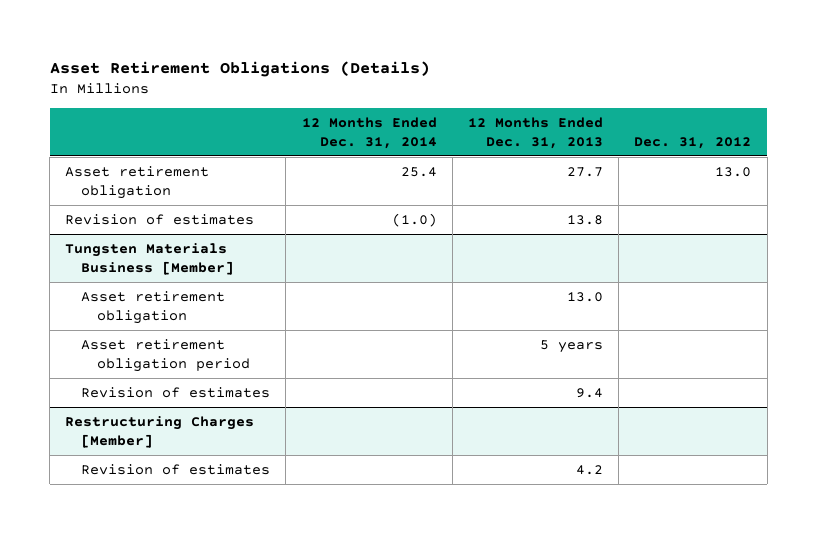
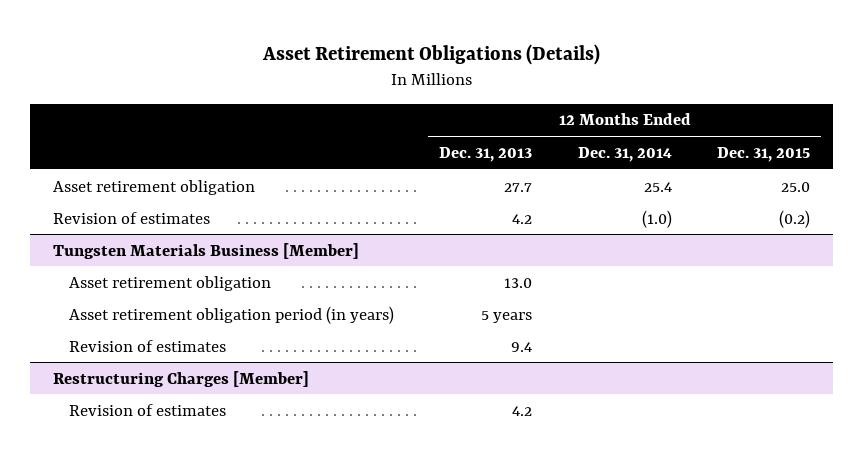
[634,136,752,149] Dec. 31, 2012 -> none
none -> [717,146,811,162] Dec. 31, 2015
[567,214,604,225] 13.8 -> [512,213,533,224] 4.2
[81,338,250,372] Asset retirement obligation period -> [69,305,395,324] Asset retirement obligation period (in years)

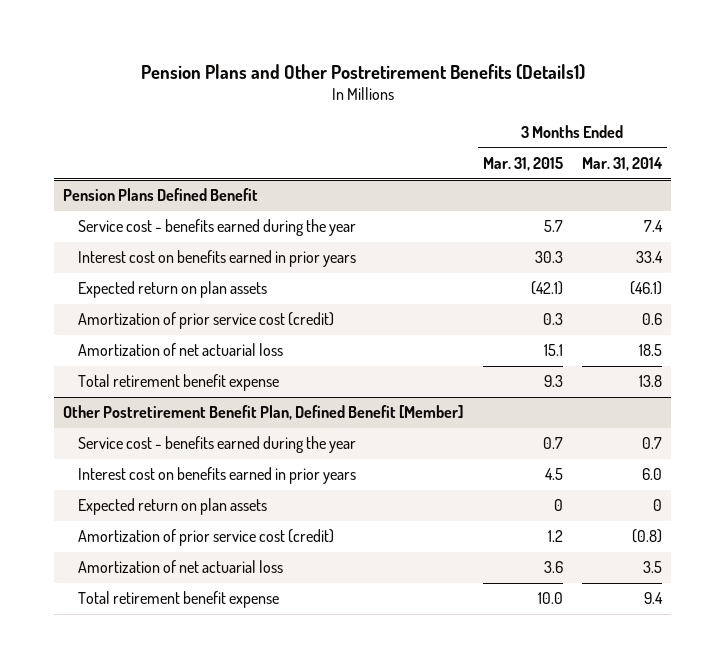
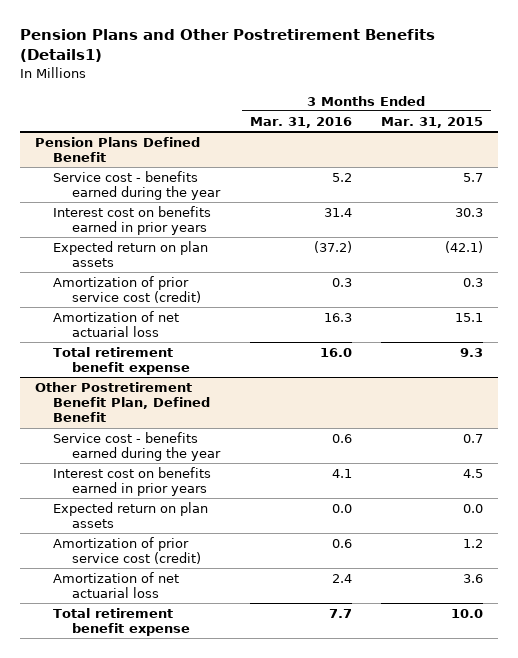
[581,156,663,171] Mar. 31, 2014 -> none
none -> [249,116,352,128] Mar. 31, 2016
[63,405,464,421] Other Postretirement Benefit Plan, Defined Benefit [Member] -> [34,381,211,423] Other Postretirement Benefit Plan, Defined Benefit
[553,499,563,512] 0 -> [463,503,484,513] 0.0

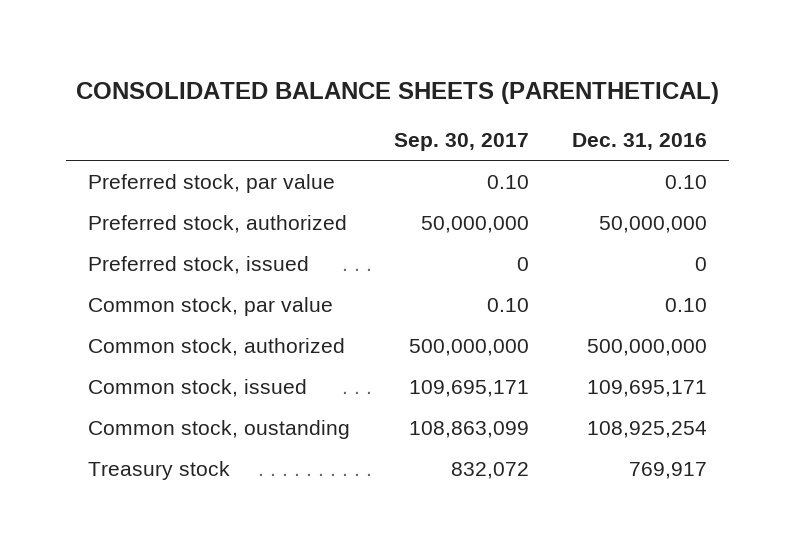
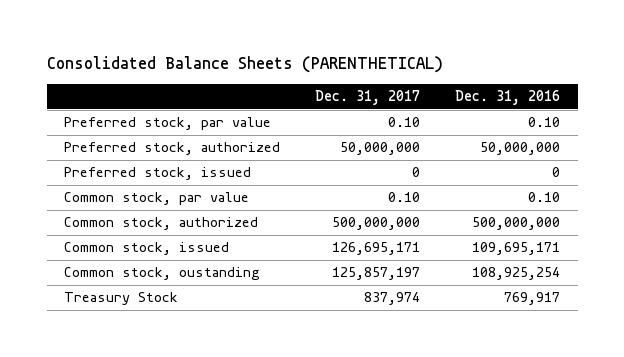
[75,81,719,104] CONSOLIDATED BALANCE SHEETS (PARENTHETICAL) -> [46,56,443,74] Consolidated Balance Sheets (PARENTHETICAL)
[393,133,529,152] Sep. 30, 2017 -> none
none -> [315,90,421,106] Dec. 31, 2017
[87,460,230,480] Treasury stock -> [64,292,179,306] Treasury Stock

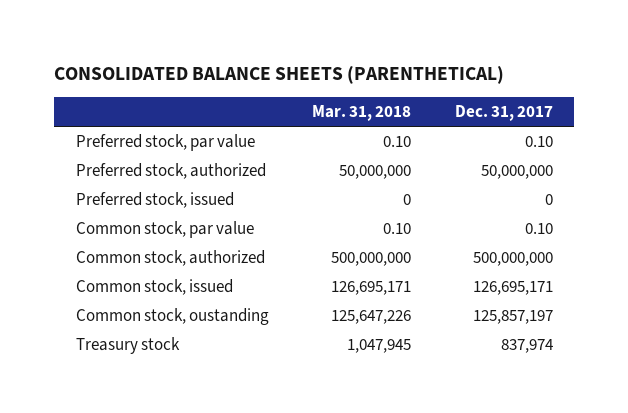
[46,56,443,74] Consolidated Balance Sheets (PARENTHETICAL) -> [54,66,505,85] CONSOLIDATED BALANCE SHEETS (PARENTHETICAL)
[455,90,561,106] Dec. 31, 2016 -> none
none -> [312,105,412,122] Mar. 31, 2018
[64,292,179,306] Treasury Stock -> [75,336,180,354] Treasury stock

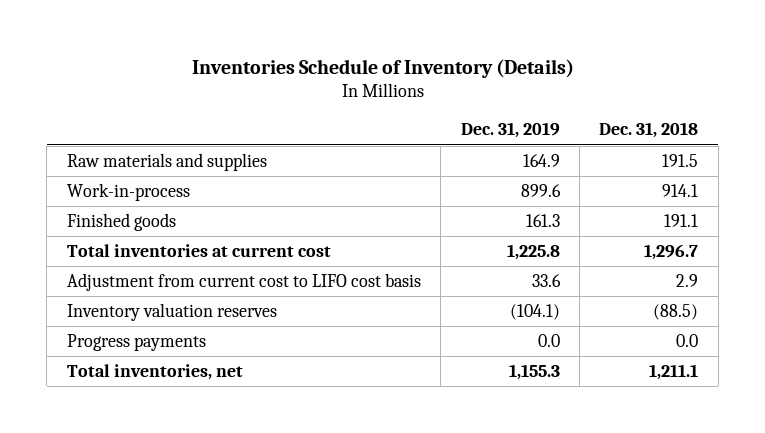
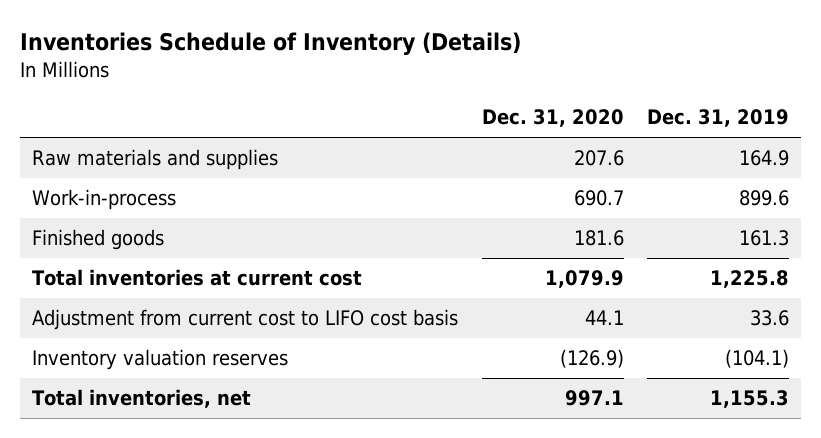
[599,122,699,139] Dec. 31, 2018 -> none
none -> [481,109,624,128] Dec. 31, 2020
[66,334,206,352] Progress payments -> none

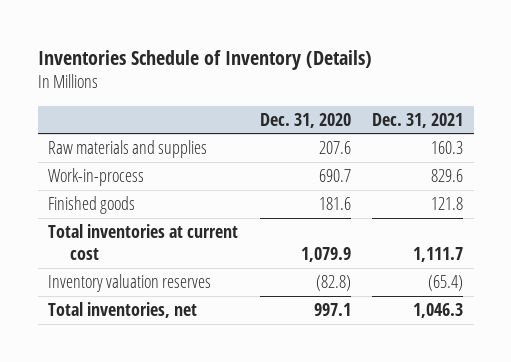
[647,109,790,128] Dec. 31, 2019 -> none
none -> [372,112,464,128] Dec. 31, 2021
[31,309,458,331] Adjustment from current cost to LIFO cost basis -> none
[559,349,624,369] (126.9) -> [315,274,351,291] (82.8)

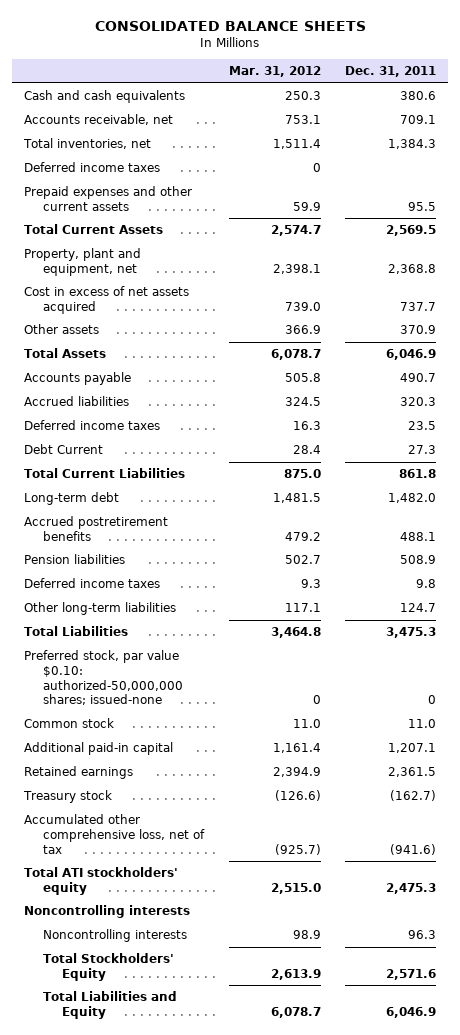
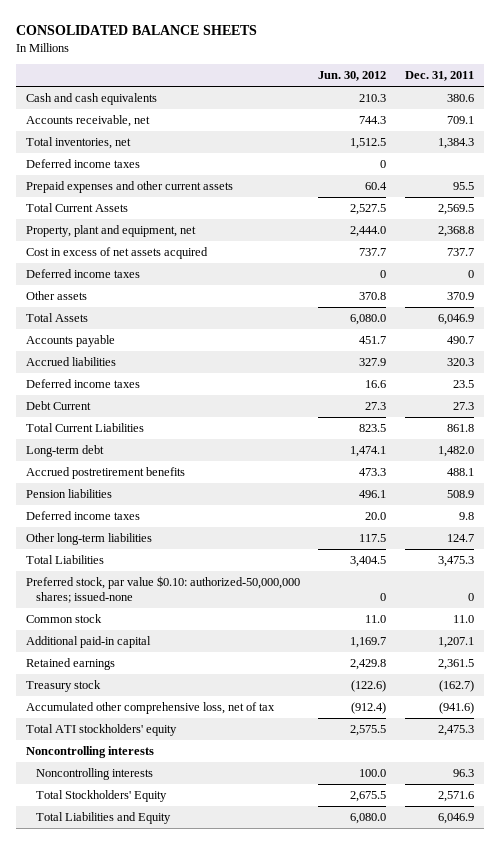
[228,66,321,78] Mar. 31, 2012 -> none
none -> [318,71,387,82] Jun. 30, 2012
none -> [25,268,140,278] Deferred income taxes

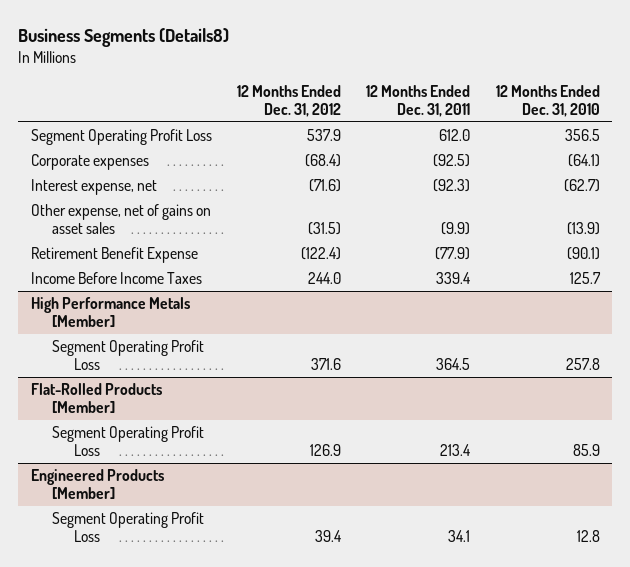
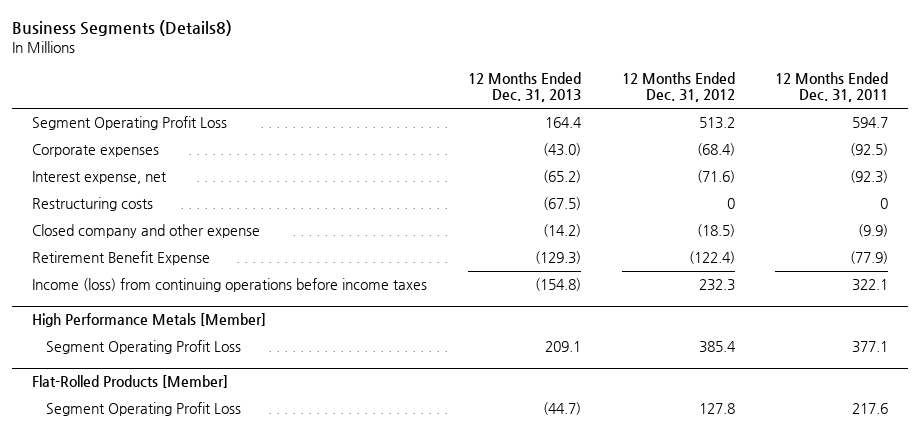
[495,84,600,118] 12 Months Ended Dec. 31, 2010 -> none
none -> [467,72,581,103] 12 Months Ended Dec. 31, 2013
[307,129,342,142] 537.9 -> [698,117,735,130] 513.2
[439,129,471,142] 612.0 -> [852,117,889,129] 594.7
[30,204,211,235] Other expense, net of gains on asset sales -> none
none -> [32,197,154,212] Restructuring costs
none -> [32,224,261,239] Closed company and other expense
[30,272,202,285] Income Before Income Taxes -> none
none -> [32,278,428,293] Income (loss) from continuing operations before income taxes
[311,358,342,371] 371.6 -> [698,341,736,354] 385.4
[436,358,471,371] 364.5 -> [852,341,889,354] 377.1
[30,469,164,500] Engineered Products [Member] -> none
[52,512,205,543] Segment Operating Profit Loss -> none
[310,444,342,457] 126.9 -> [698,403,735,415] 127.8
[440,444,472,457] 213.4 -> [852,403,889,415] 217.6

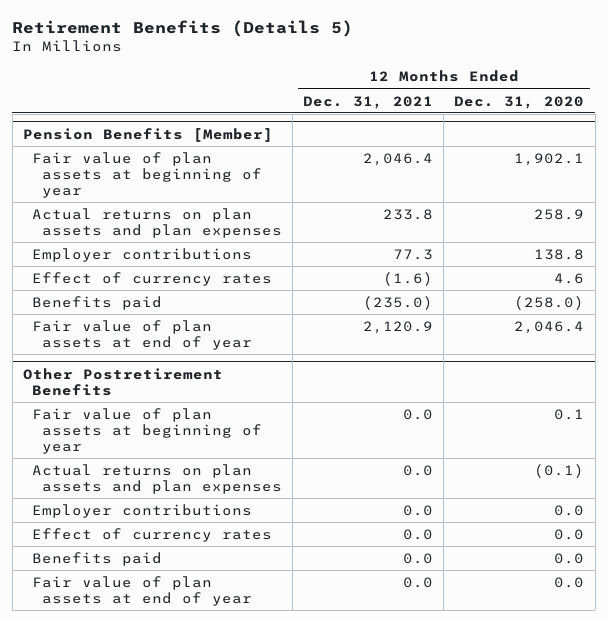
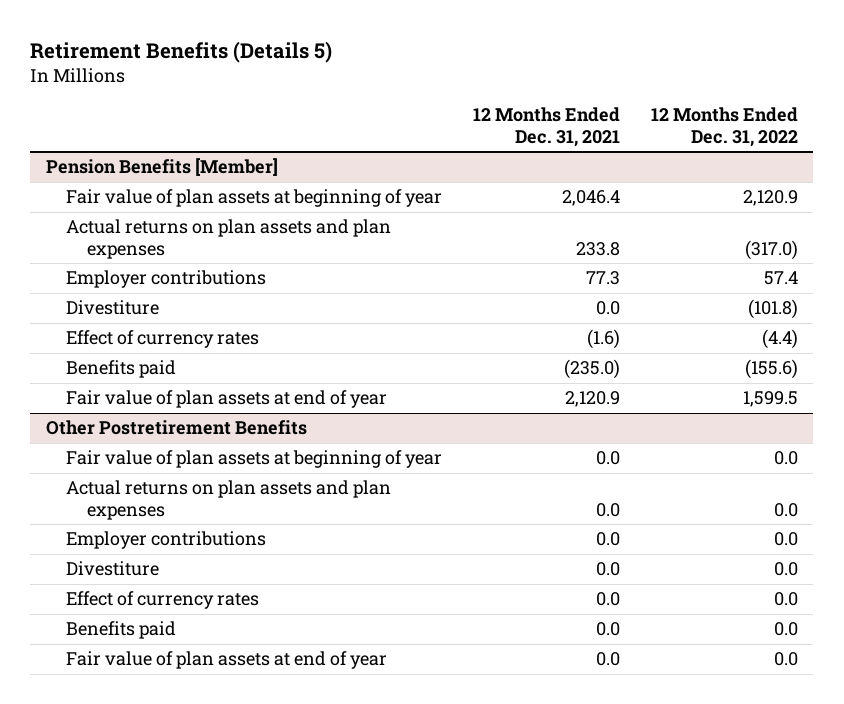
[454,95,585,109] Dec. 31, 2020 -> none
none -> [650,107,798,147] 12 Months Ended Dec. 31, 2022
none -> [66,300,160,316] Divestiture
none -> [66,561,160,577] Divestiture

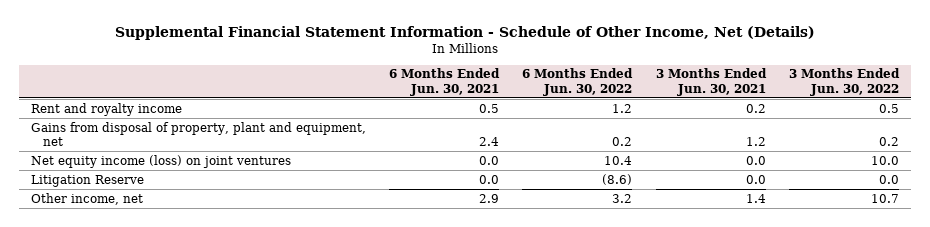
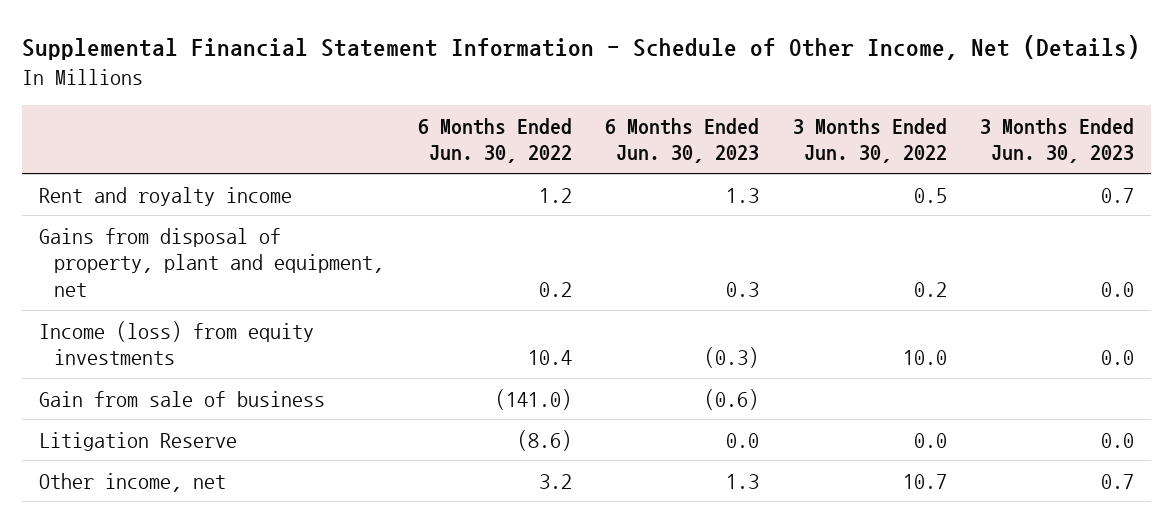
[388,68,500,96] 6 Months Ended Jun. 30, 2021 -> none
[655,68,767,96] 3 Months Ended Jun. 30, 2021 -> none
none -> [605,117,760,164] 6 Months Ended Jun. 30, 2023
none -> [980,117,1135,164] 3 Months Ended Jun. 30, 2023
[30,154,291,168] Net equity income (loss) on joint ventures -> [38,320,314,366] Income (loss) from equity investments
none -> [38,390,325,407] Gain from sale of business

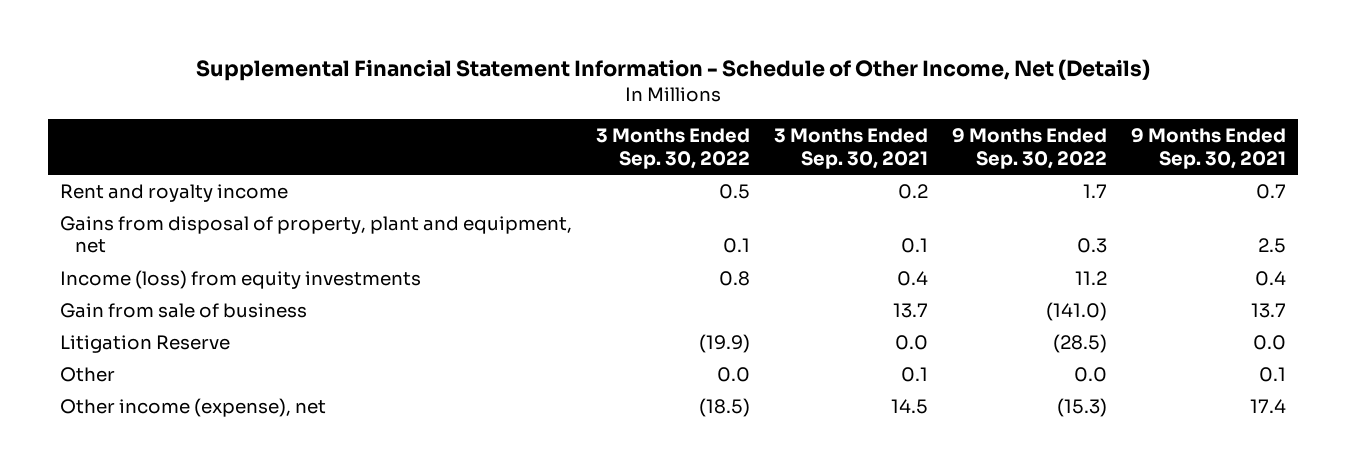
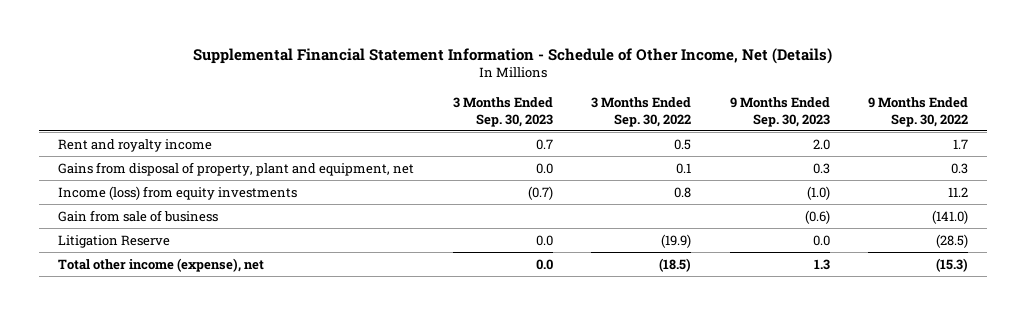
[773,128,928,169] 3 Months Ended Sep. 30, 2021 -> none
[1131,128,1287,169] 9 Months Ended Sep. 30, 2021 -> none
none -> [452,97,553,127] 3 Months Ended Sep. 30, 2023
none -> [729,97,830,127] 9 Months Ended Sep. 30, 2023
[59,366,115,382] Other -> none
[59,397,326,417] Other income (expense), net -> [58,257,265,272] Total other income (expense), net

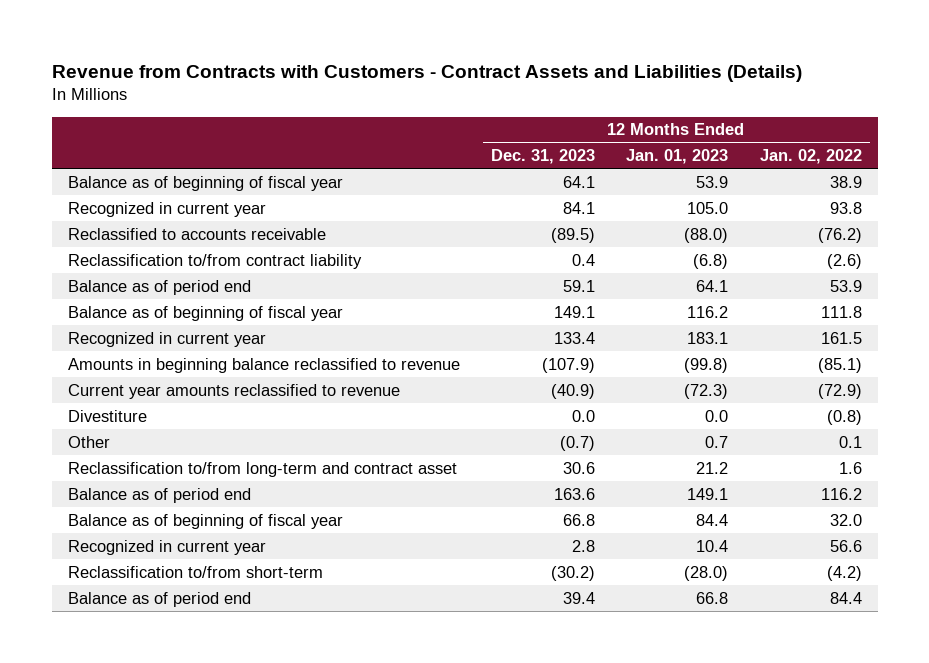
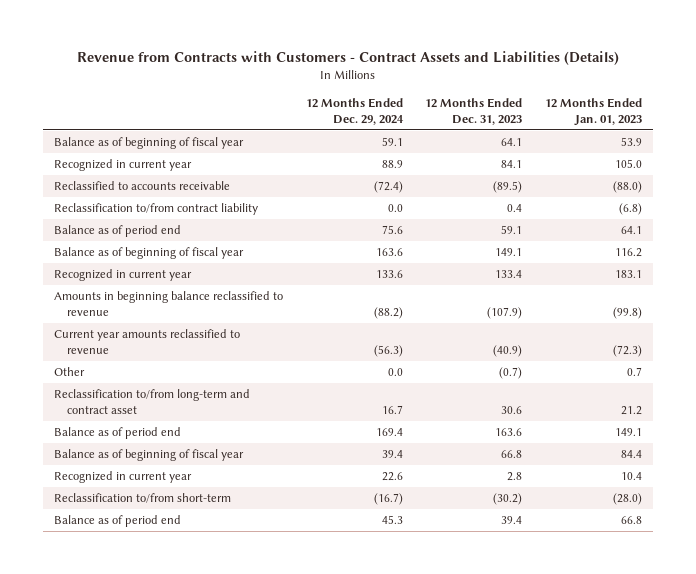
[759,149,862,165] Jan. 02, 2022 -> none
none -> [305,98,404,125] 12 Months Ended Dec. 29, 2024
[67,409,147,422] Divestiture -> none

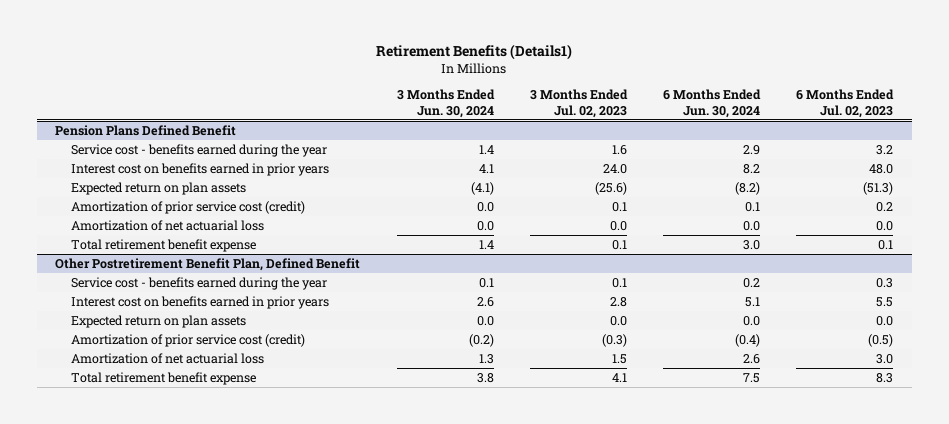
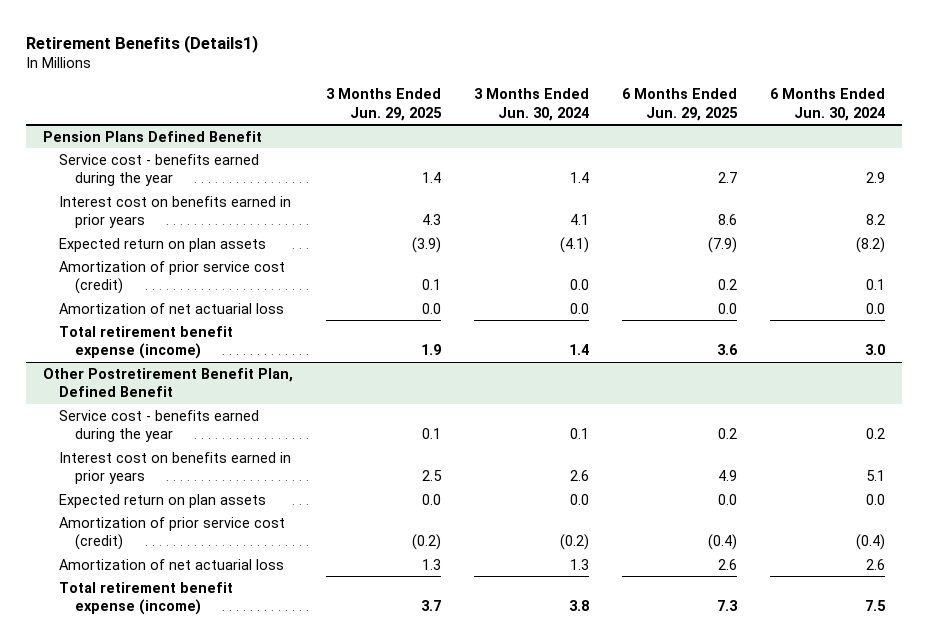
[529,89,628,118] 3 Months Ended Jul. 02, 2023 -> none
[796,89,895,118] 6 Months Ended Jul. 02, 2023 -> none
none -> [325,88,442,122] 3 Months Ended Jun. 29, 2025
none -> [622,88,739,122] 6 Months Ended Jun. 29, 2025
[71,239,257,253] Total retirement benefit expense -> [59,325,234,360] Total retirement benefit expense (income)
[71,372,257,386] Total retirement benefit expense -> [59,581,234,616] Total retirement benefit expense (income)

